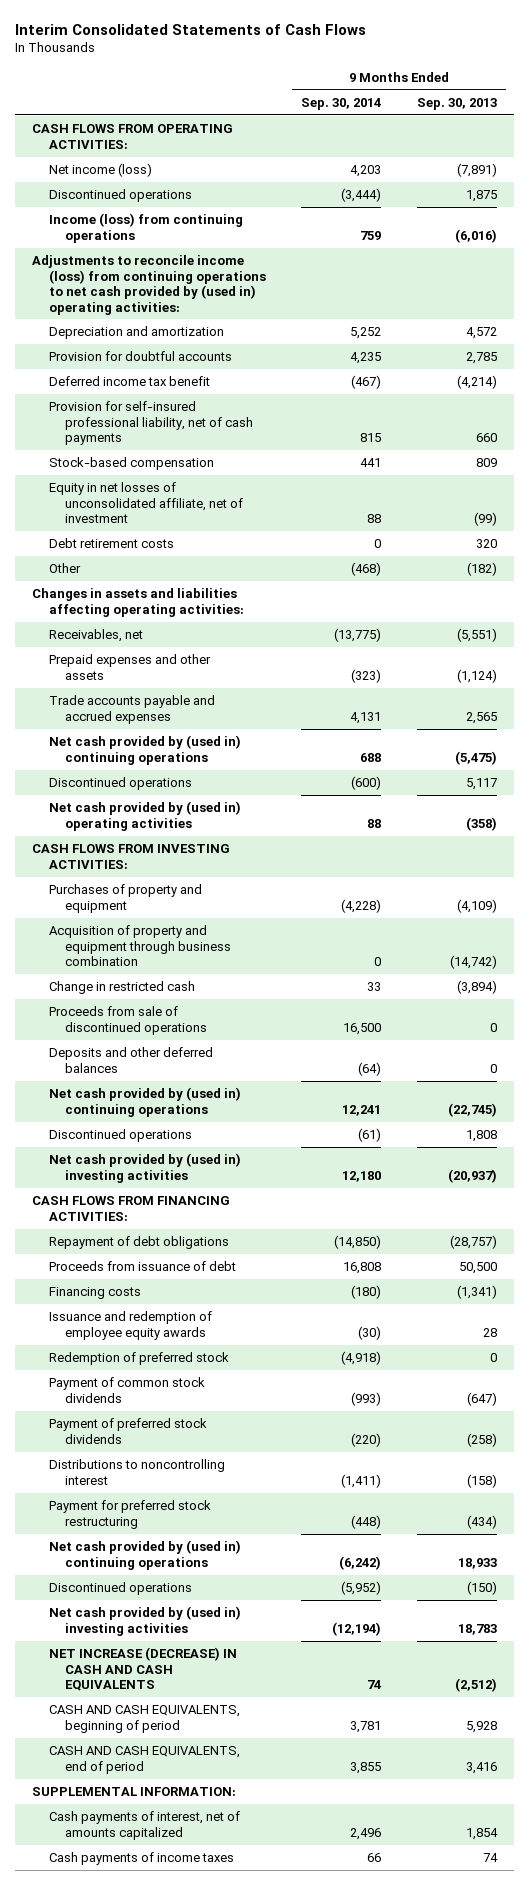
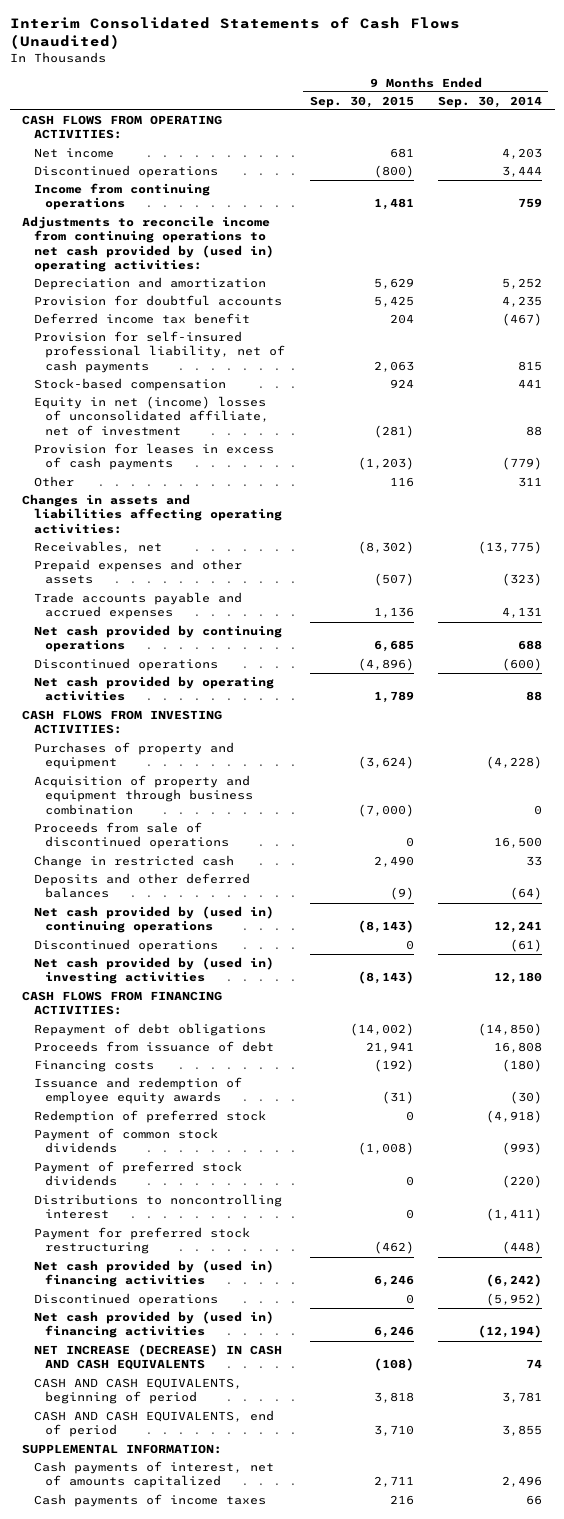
[14,23,366,35] Interim Consolidated Statements of Cash Flows -> [9,16,460,50] Interim Consolidated Statements of Cash Flows (Unaudited)
[416,97,497,110] Sep. 30, 2013 -> none
none -> [309,95,414,108] Sep. 30, 2015
[48,163,152,178] Net income (loss) -> [33,148,114,159] Net income
[341,188,382,203] (3,444) -> [502,166,543,178] 3,444
[48,213,243,243] Income (loss) from continuing operations -> [33,183,210,211] Income from continuing operations
[32,255,266,315] Adjustments to reconcile income (loss) from continuing operations to net cash provided by (used in) operating activities: -> [22,216,274,273] Adjustments to reconcile income from continuing operations to net cash provided by (used in) operating activities:
[48,538,174,549] Debt retirement costs -> none
[48,482,244,524] Equity in net losses of unconsolidated affiliate, net of investment -> [33,396,269,436] Equity in net (income) losses of unconsolidated affiliate, net of investment
none -> [33,443,274,471] Provision for leases in excess of cash payments
[351,562,382,577] (468) -> [518,477,543,488] 311
[48,735,241,765] Net cash provided by (used in) continuing operations -> [33,625,282,653] Net cash provided by continuing operations
[48,801,241,831] Net cash provided by (used in) operating activities -> [33,676,274,702] Net cash provided by operating activities
[48,981,195,995] Change in restricted cash -> [33,855,234,869] Change in restricted cash
[48,1540,241,1570] Net cash provided by (used in) continuing operations -> [33,1260,274,1288] Net cash provided by (used in) financing activities
[48,1606,241,1636] Net cash provided by (used in) investing activities -> [33,1311,274,1339] Net cash provided by (used in) financing activities

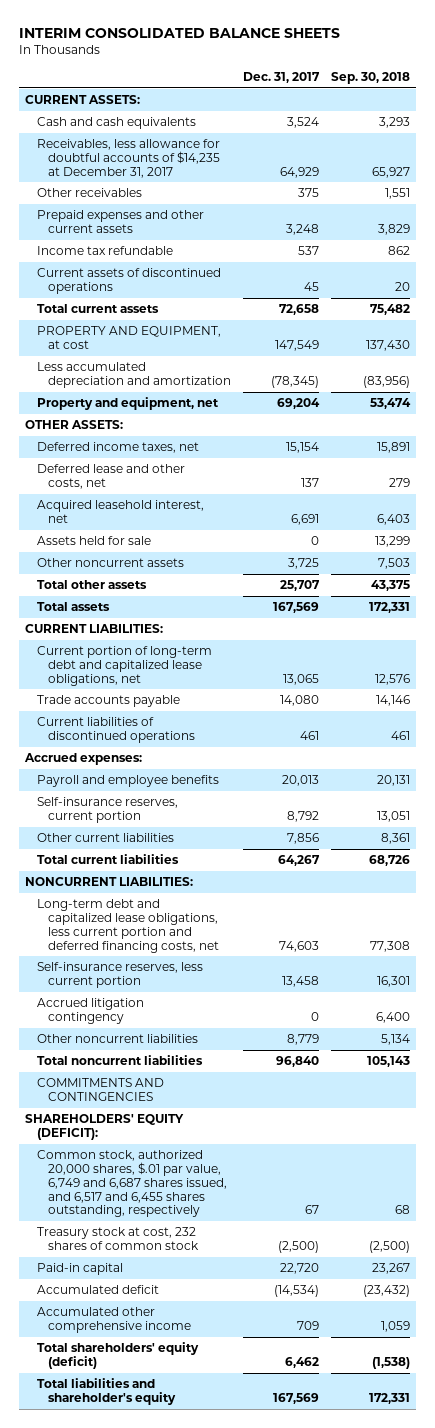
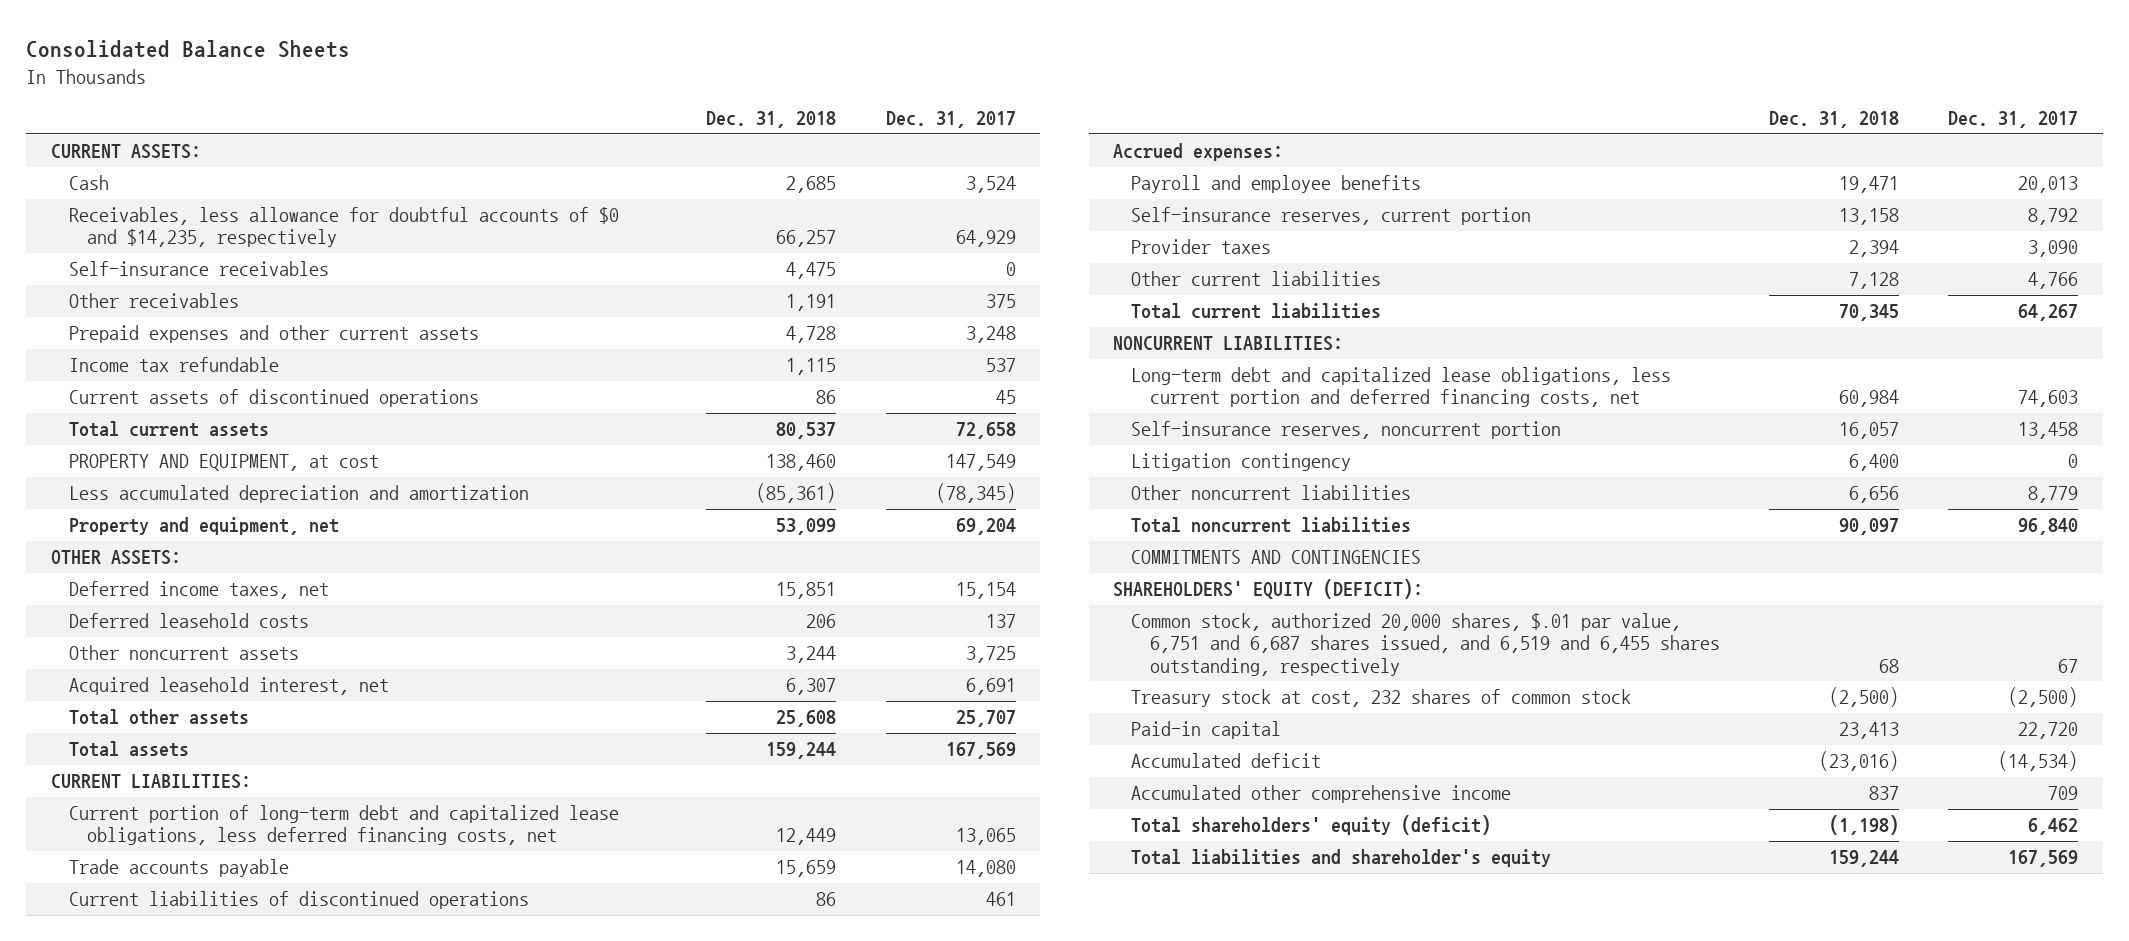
[19,27,341,38] INTERIM CONSOLIDATED BALANCE SHEETS -> [26,40,351,59] Consolidated Balance Sheets
[331,71,411,84] Sep. 30, 2018 -> none
none -> [706,110,837,128] Dec. 31, 2018
[36,117,196,130] Cash and cash equivalents -> [68,174,109,190] Cash
[36,139,221,178] Receivables, less allowance for doubtful accounts of $14,235 at December 31, 2017 -> [68,206,619,248] Receivables, less allowance for doubtful accounts of $0 and $14,235, respectively
none -> [68,260,329,276] Self-insurance receivables
[36,536,151,546] Assets held for sale -> none
[36,464,185,489] Deferred lease and other costs, net -> [68,612,309,628] Deferred leasehold costs
[36,500,204,523] Acquired leasehold interest, net -> [68,676,389,695] Acquired leasehold interest, net
[36,646,212,686] Current portion of long-term debt and capitalized lease obligations, net -> [68,804,619,846] Current portion of long-term debt and capitalized lease obligations, less deferred financing costs, net
none -> [1131,238,1272,254] Provider taxes
[287,833,320,845] 7,856 -> [2028,271,2079,289] 4,766
[36,962,203,988] Self-insurance reserves, less current portion -> [1131,420,1562,439] Self-insurance reserves, noncurrent portion
[36,998,144,1024] Accrued litigation contingency -> [1131,452,1352,471] Litigation contingency
[36,1150,228,1218] Common stock, authorized 20,000 shares, $.01 par value, 6,749 and 6,687 shares issued, and 6,517 and 6,455 shares outstanding, respectively -> [1131,612,1720,676] Common stock, authorized 20,000 shares, $.01 par value, 6,751 and 6,687 shares issued, and 6,519 and 6,455 shares outstanding, respectively

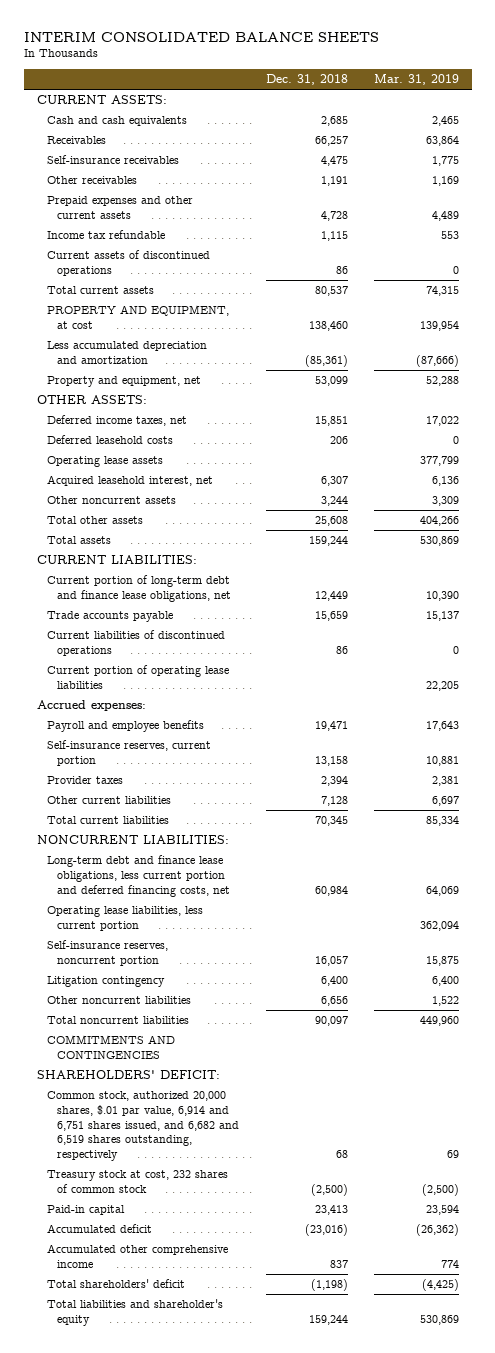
[26,40,351,59] Consolidated Balance Sheets -> [23,31,379,42] INTERIM CONSOLIDATED BALANCE SHEETS
[885,110,1016,128] Dec. 31, 2017 -> none
none -> [373,74,459,86] Mar. 31, 2019
[68,174,109,190] Cash -> [47,116,188,127] Cash and cash equivalents
[68,206,619,248] Receivables, less allowance for doubtful accounts of $0 and $14,235, respectively -> [47,136,107,145] Receivables
none -> [47,456,164,468] Operating lease assets
[68,644,299,660] Other noncurrent assets -> [47,496,177,505] Other noncurrent assets
[68,804,619,846] Current portion of long-term debt and capitalized lease obligations, less deferred financing costs, net -> [47,575,232,602] Current portion of long-term debt and finance lease obligations, net
none -> [47,665,230,689] Current portion of operating lease liabilities
[1131,366,1672,408] Long-term debt and capitalized lease obligations, less current portion and deferred financing costs, net -> [47,855,231,897] Long-term debt and finance lease obligations, less current portion and deferred financing costs, net
none -> [47,906,204,931] Operating lease liabilities, less current portion
[1113,578,1424,599] SHAREHOLDERS' EQUITY (DEFICIT): -> [36,1070,220,1080] SHAREHOLDERS' DEFICIT:
[1131,612,1720,676] Common stock, authorized 20,000 shares, $.01 par value, 6,751 and 6,687 shares issued, and 6,519 and 6,455 shares outstanding, respectively -> [47,1091,240,1162] Common stock, authorized 20,000 shares, $.01 par value, 6,914 and 6,751 shares issued, and 6,682 and 6,519 shares outstanding, respectively
[1131,814,1492,835] Total shareholders' equity (deficit) -> [47,1279,186,1289] Total shareholders' deficit

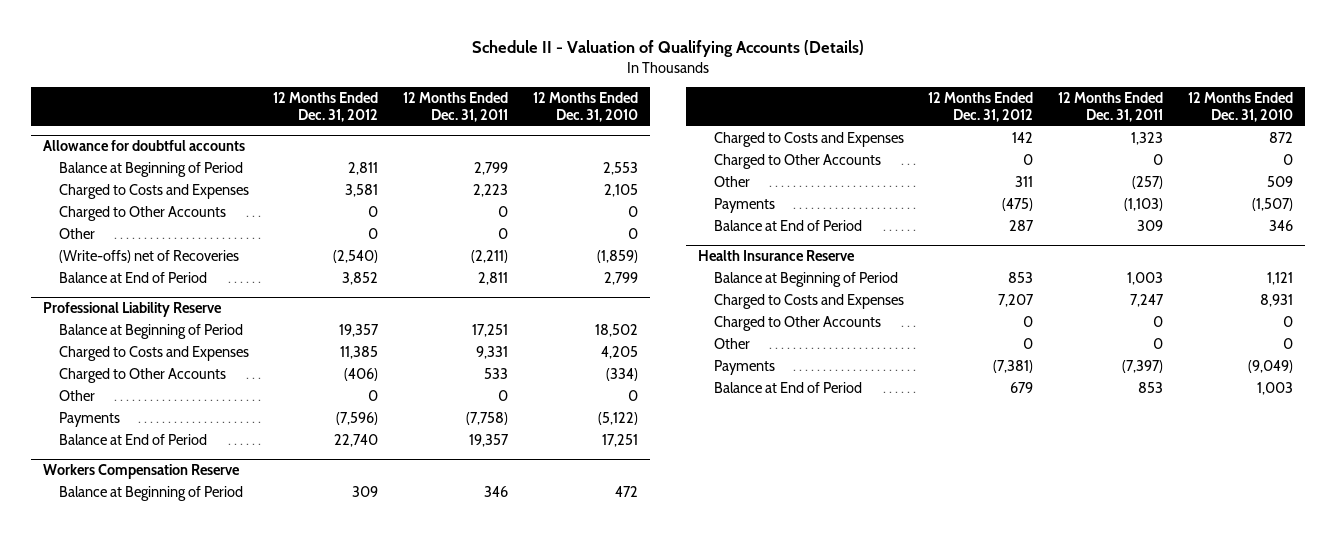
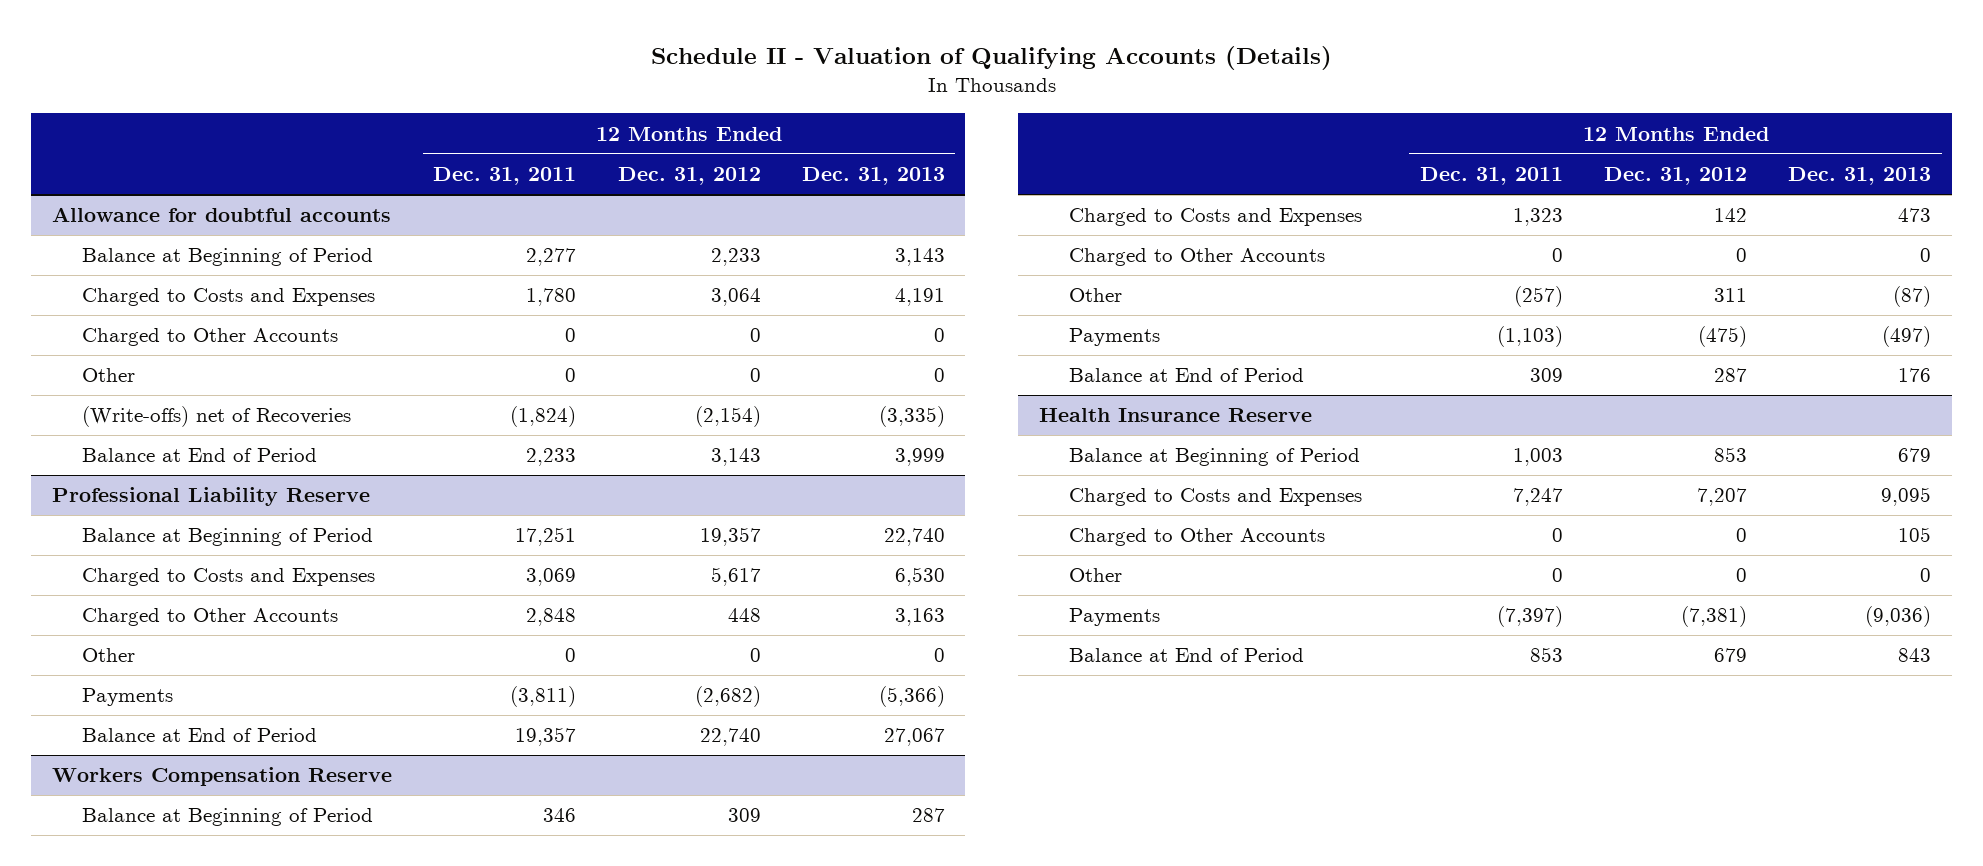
[532,91,638,122] 12 Months Ended Dec. 31, 2010 -> none
none -> [801,167,945,186] Dec. 31, 2013
[348,161,379,175] 2,811 -> [710,248,761,267] 2,233
[474,161,509,175] 2,799 -> [526,248,577,267] 2,277
[345,183,379,197] 3,581 -> [710,288,761,307] 3,064
[473,183,509,197] 2,223 -> [526,288,577,307] 1,780
[333,249,379,263] (2,540) -> [694,406,761,428] (2,154)
[471,249,509,263] (2,211) -> [510,406,577,428] (1,824)
[342,271,379,285] 3,852 -> [710,448,761,467] 3,143
[478,271,509,285] 2,811 -> [526,448,577,467] 2,233
[340,345,379,359] 11,385 -> [710,567,761,587] 5,617
[476,345,509,359] 9,331 -> [526,568,577,587] 3,069
[344,367,379,381] (406) -> [727,608,761,623] 448
[484,367,509,379] 533 -> [526,608,577,627] 2,848
[336,411,379,425] (7,596) -> [694,686,761,708] (2,682)
[466,411,509,425] (7,758) -> [510,686,577,708] (3,811)

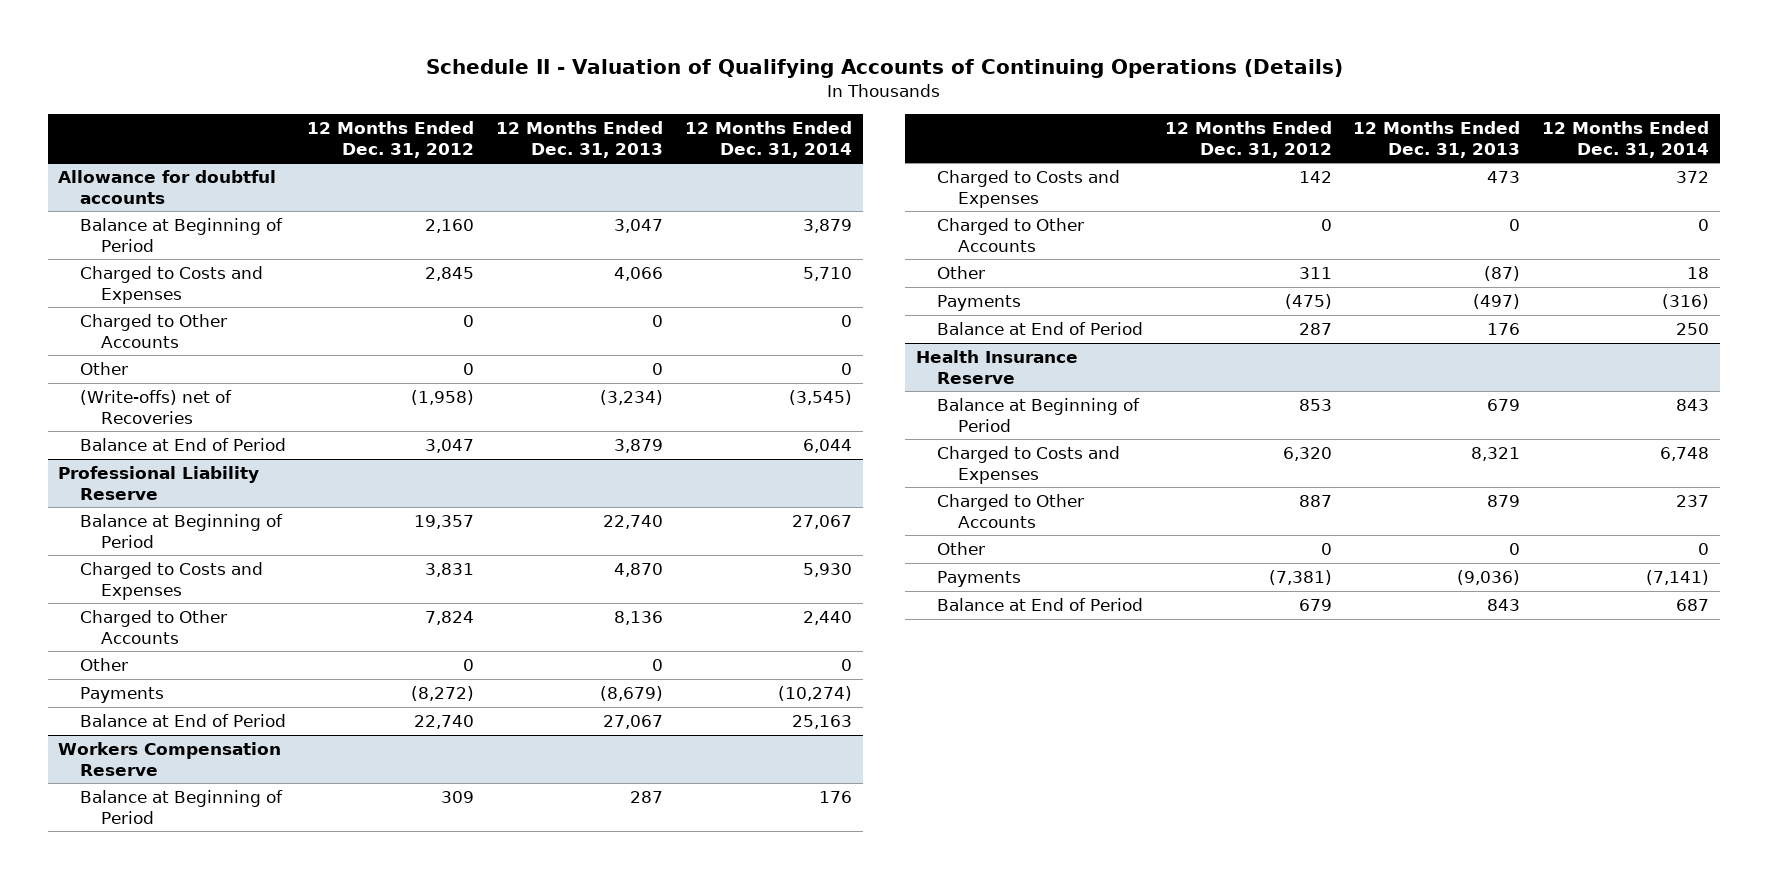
[650,46,1332,71] Schedule II - Valuation of Qualifying Accounts (Details) -> [425,58,1343,78] Schedule II - Valuation of Qualifying Accounts of Continuing Operations (Details)
[433,167,577,186] Dec. 31, 2011 -> none
none -> [684,120,852,158] 12 Months Ended Dec. 31, 2014
[710,248,761,267] 2,233 -> [425,219,475,234] 2,160
[894,248,945,267] 3,143 -> [614,219,664,234] 3,047
[710,288,761,307] 3,064 -> [425,267,475,282] 2,845
[894,288,945,307] 4,191 -> [614,267,664,282] 4,066
[694,406,761,428] (2,154) -> [411,390,475,406] (1,958)
[878,406,945,428] (3,335) -> [600,390,664,406] (3,234)
[710,448,761,467] 3,143 -> [425,439,475,454] 3,047
[894,448,945,467] 3,999 -> [614,439,664,454] 3,879
[710,567,761,587] 5,617 -> [425,563,475,578] 3,831
[894,567,945,587] 6,530 -> [614,563,664,578] 4,870
[727,608,761,623] 448 -> [425,611,475,626] 7,824
[894,608,945,627] 3,163 -> [614,611,664,626] 8,136
[694,686,761,708] (2,682) -> [411,686,475,702] (8,272)
[878,686,945,708] (5,366) -> [600,686,664,702] (8,679)
[1697,488,1748,507] 7,207 -> [1282,447,1332,462] 6,320
[1881,487,1932,507] 9,095 -> [1471,447,1521,462] 8,321
[1736,528,1748,543] 0 -> [1298,495,1332,508] 887
[1898,527,1932,543] 105 -> [1487,495,1521,508] 879

